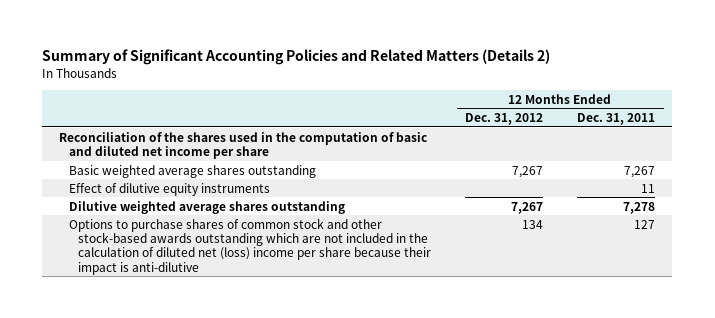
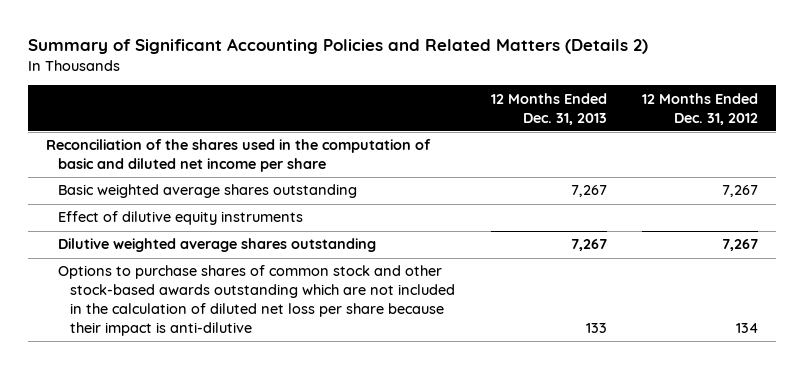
[577,112,656,125] Dec. 31, 2011 -> none
none -> [490,92,607,125] 12 Months Ended Dec. 31, 2013
[68,217,432,275] Options to purchase shares of common stock and other stock-based awards outstanding which are not included in the calculation of diluted net (loss) income per share because their impact is anti-dilutive -> [58,265,456,337] Options to purchase shares of common stock and other stock-based awards outstanding which are not included in the calculation of diluted net loss per share because their impact is anti-dilutive

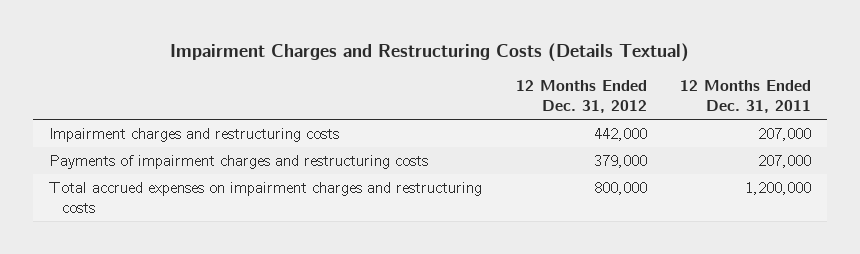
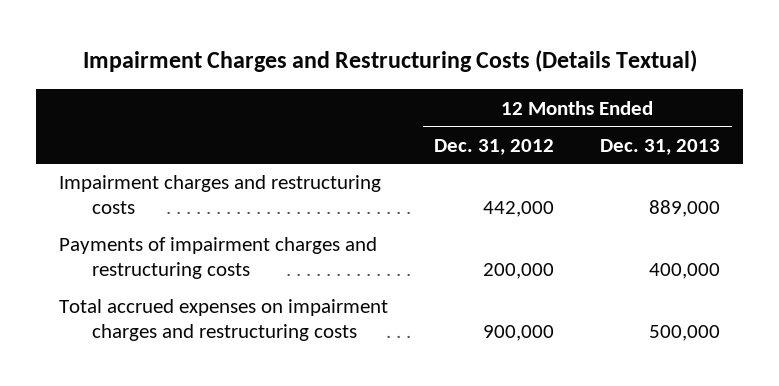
[679,80,811,114] 12 Months Ended Dec. 31, 2011 -> none
none -> [600,138,721,155] Dec. 31, 2013
[593,154,647,168] 379,000 -> [483,263,555,280] 200,000
[593,181,647,195] 800,000 -> [483,325,555,342] 900,000

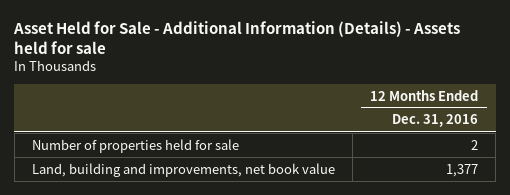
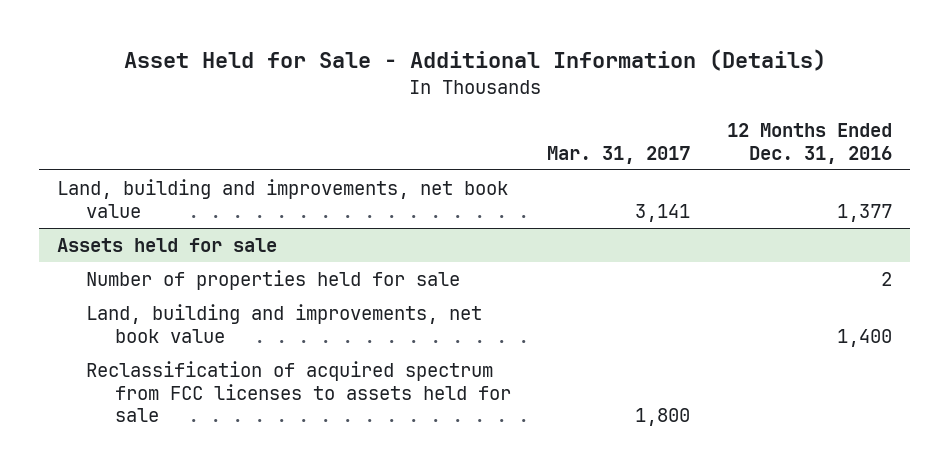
[13,21,461,54] Asset Held for Sale - Additional Information (Details) - Assets held for sale -> [123,49,826,72] Asset Held for Sale - Additional Information (Details)
none -> [547,145,691,164] Mar. 31, 2017
[31,138,239,153] Number of properties held for sale -> none
none -> [57,237,278,252] Assets held for sale
none -> [85,269,460,290] Number of properties held for sale
none -> [85,303,482,343] Land, building and improvements, net book value
none -> [85,360,511,423] Reclassification of acquired spectrum from FCC licenses to assets held for sale

